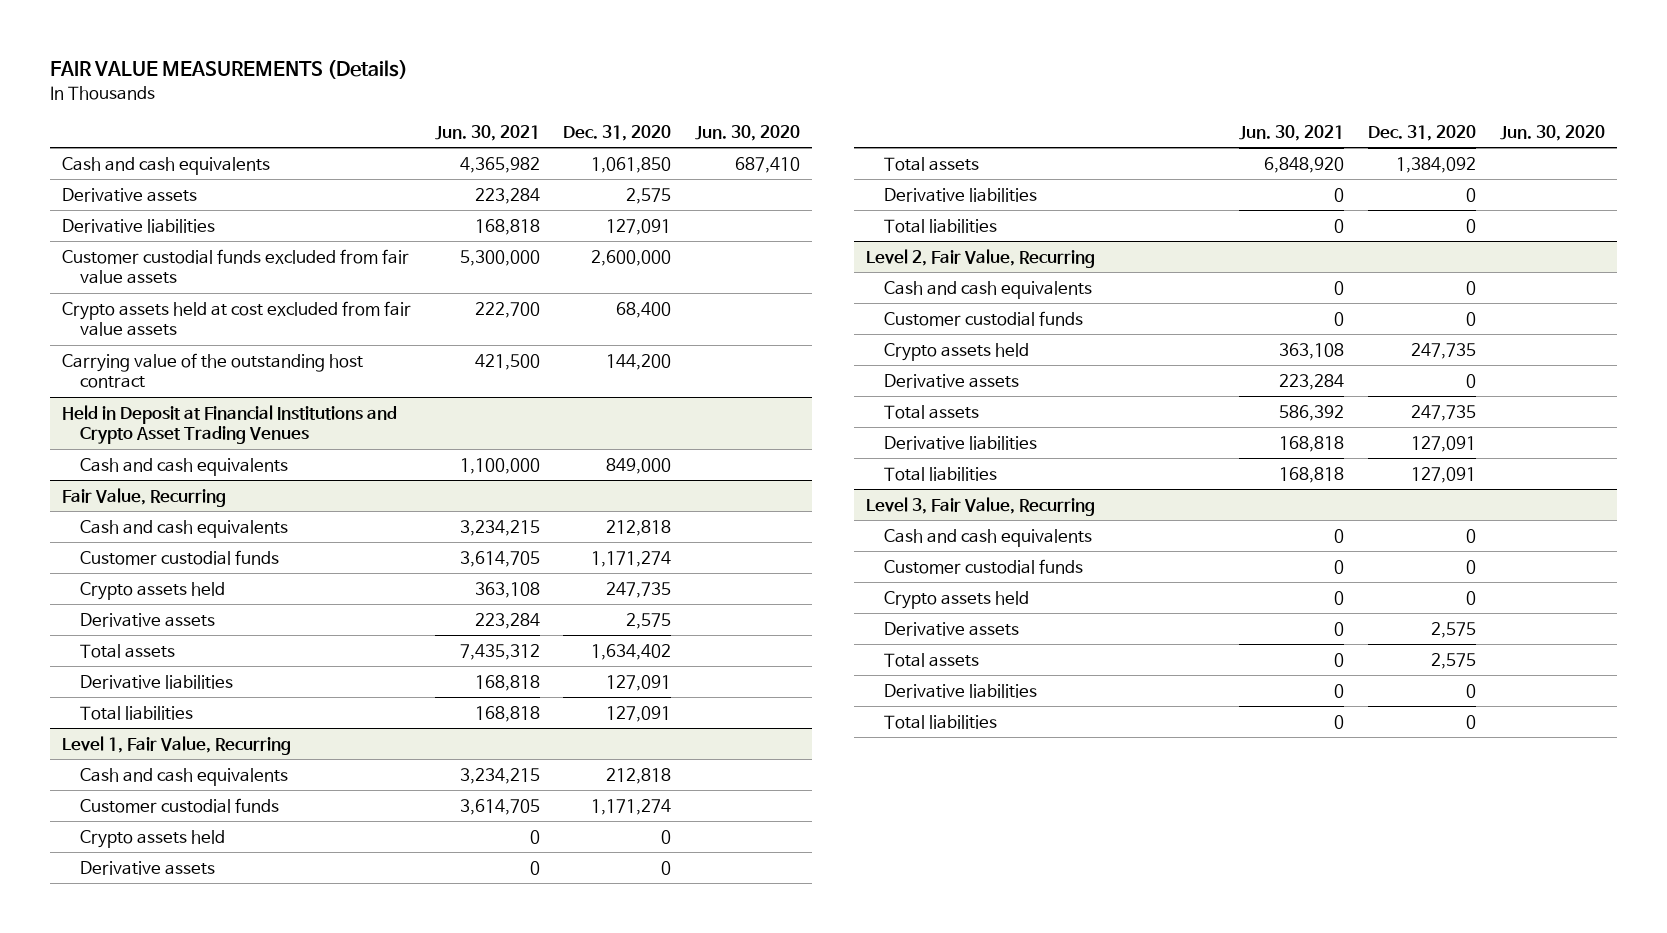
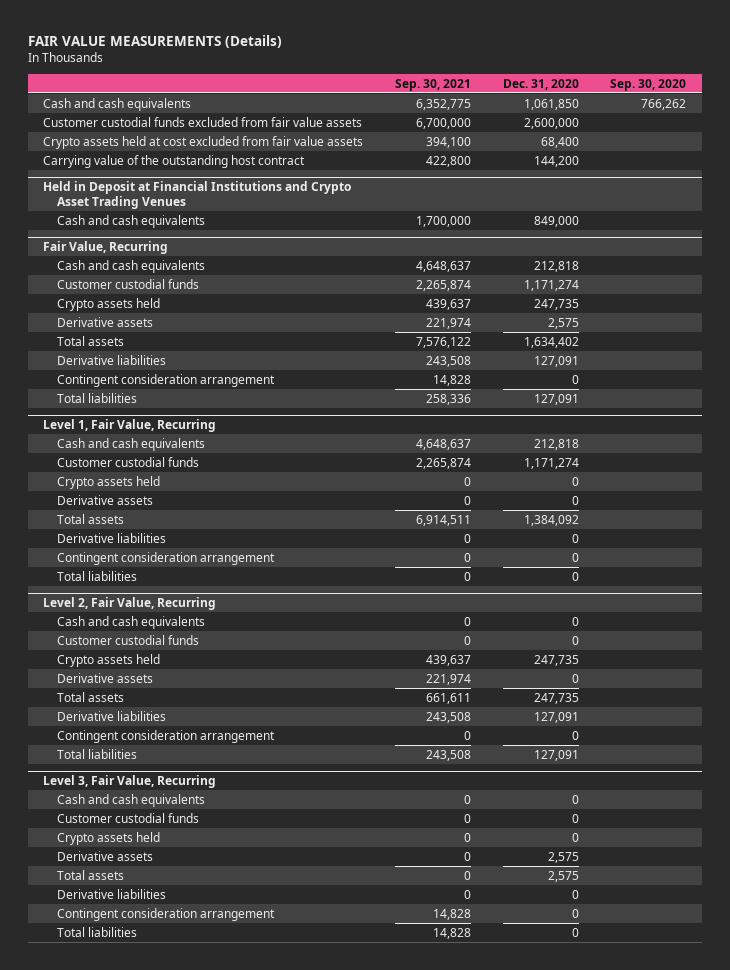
[434,124,540,141] Jun. 30, 2021 -> none
[695,124,801,141] Jun. 30, 2020 -> none
none -> [395,78,472,91] Sep. 30, 2021
none -> [610,78,687,91] Sep. 30, 2020
[61,187,197,202] Derivative assets -> none
[61,218,215,233] Derivative liabilities -> none
none -> [57,373,276,387] Contingent consideration arrangement
none -> [57,551,276,565] Contingent consideration arrangement
none -> [57,729,276,743] Contingent consideration arrangement
none -> [57,907,276,921] Contingent consideration arrangement

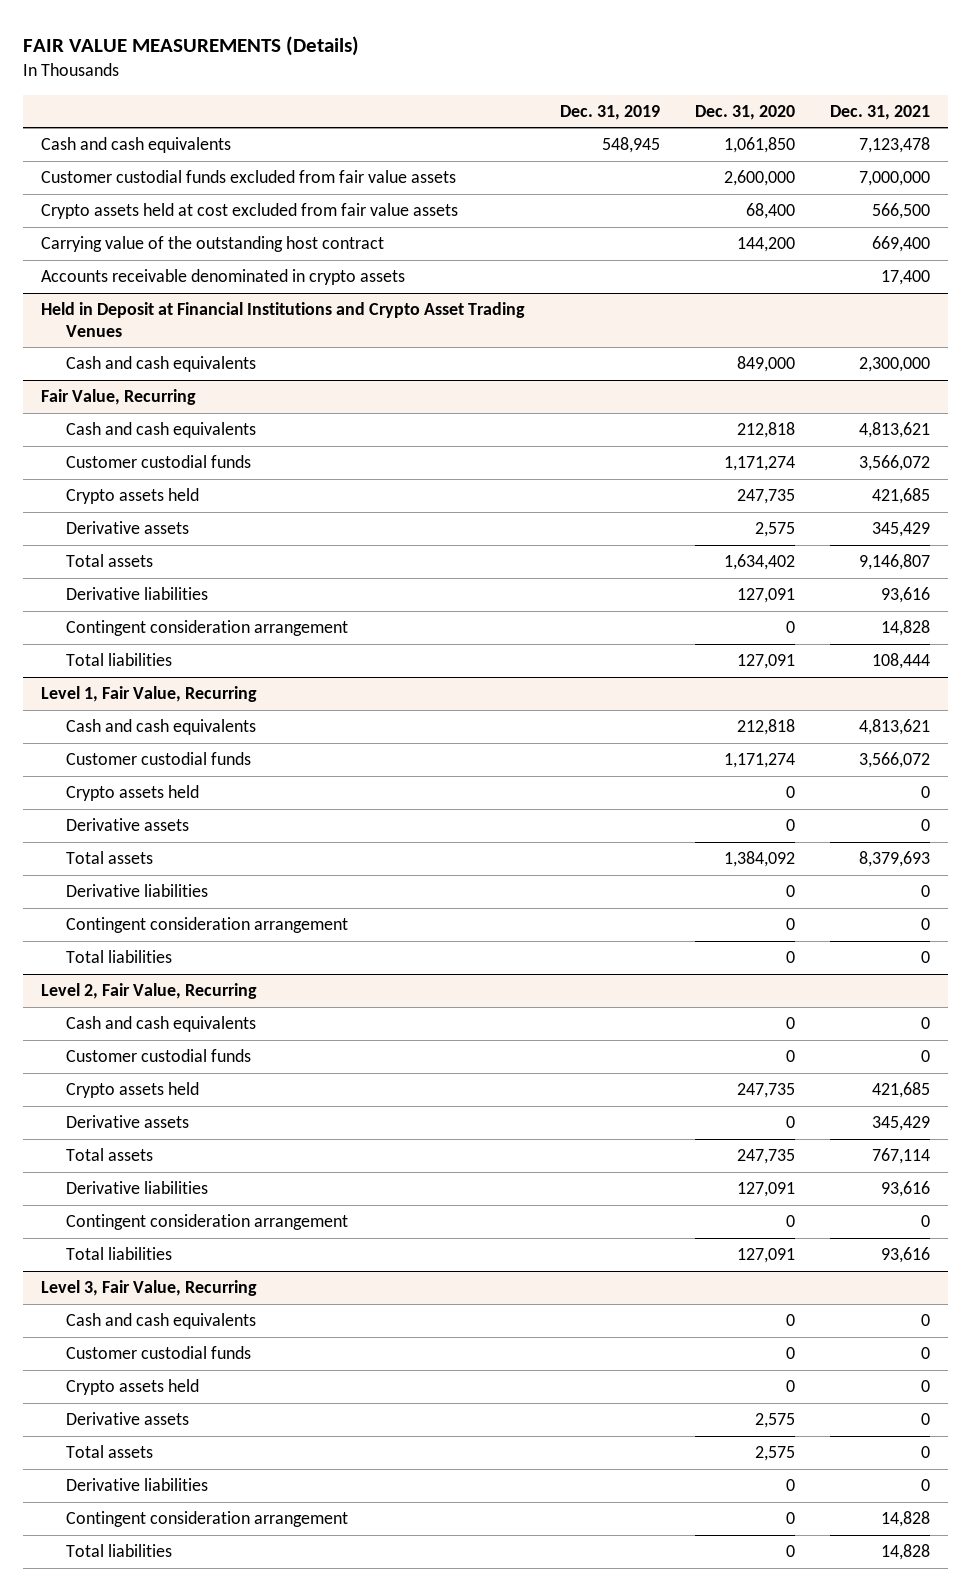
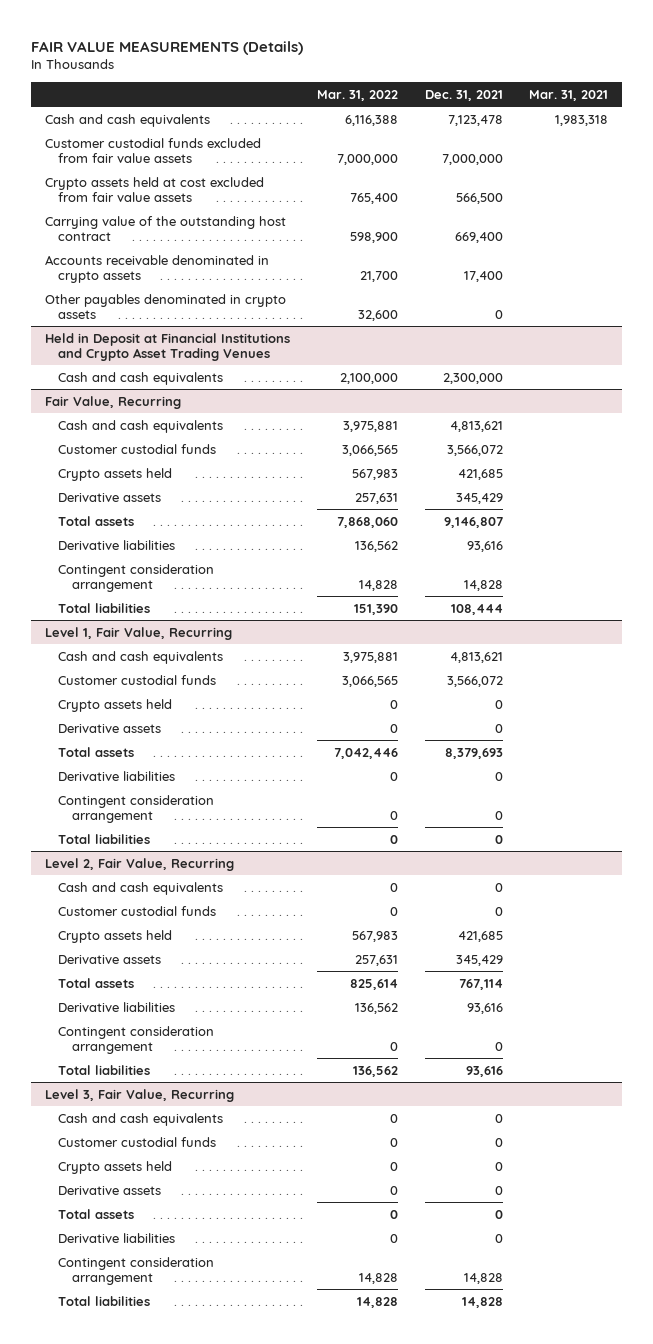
[560,104,661,120] Dec. 31, 2019 -> none
[695,104,796,120] Dec. 31, 2020 -> none
none -> [316,89,398,101] Mar. 31, 2022
none -> [529,89,609,101] Mar. 31, 2021
none -> [44,293,286,320] Other payables denominated in crypto assets

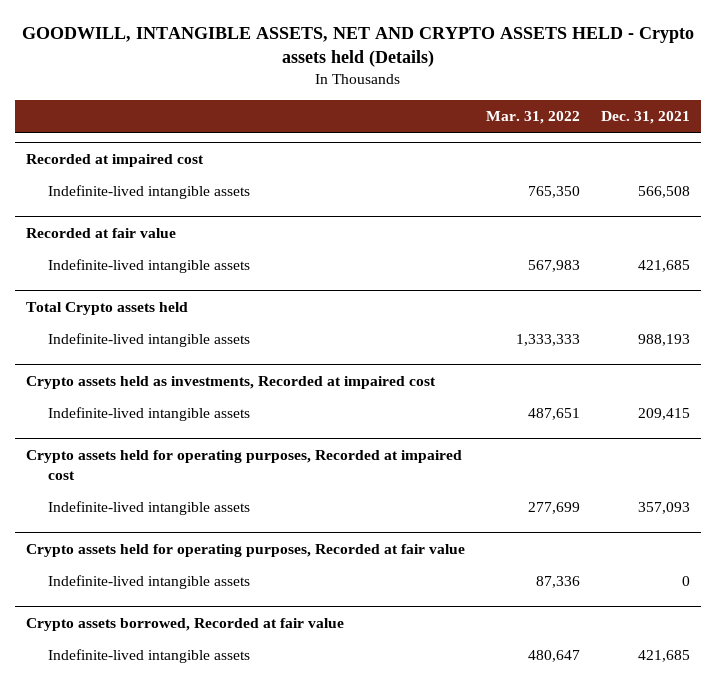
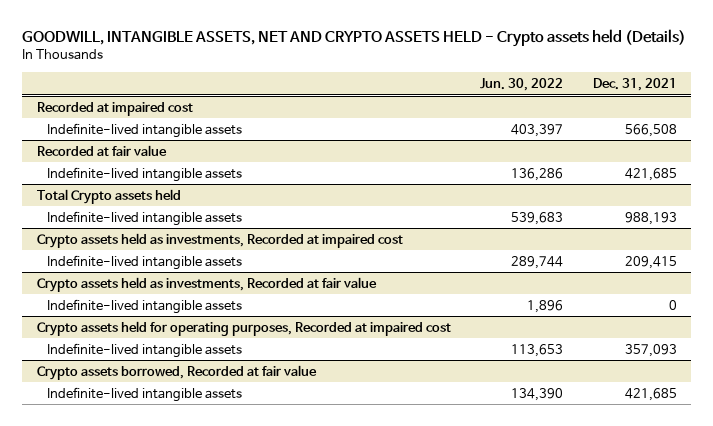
[485,111,580,125] Mar. 31, 2022 -> none
none -> [480,77,564,91] Jun. 30, 2022
none -> [36,276,377,292] Crypto assets held as investments, Recorded at fair value
none -> [46,298,242,314] Indefinite-lived intangible assets
[25,544,465,558] Crypto assets held for operating purposes, Recorded at fair value -> none
[48,575,251,590] Indefinite-lived intangible assets -> none

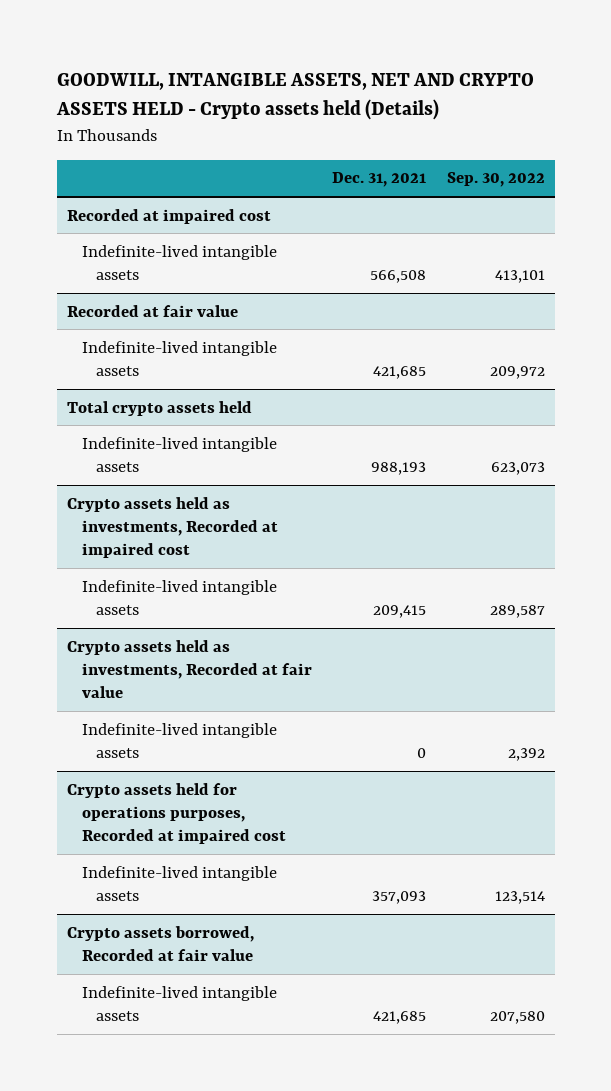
[480,77,564,91] Jun. 30, 2022 -> none
none -> [446,172,545,188] Sep. 30, 2022
[36,188,181,204] Total Crypto assets held -> [66,400,252,416] Total crypto assets held
[36,320,451,336] Crypto assets held for operating purposes, Recorded at impaired cost -> [66,782,286,844] Crypto assets held for operations purposes, Recorded at impaired cost

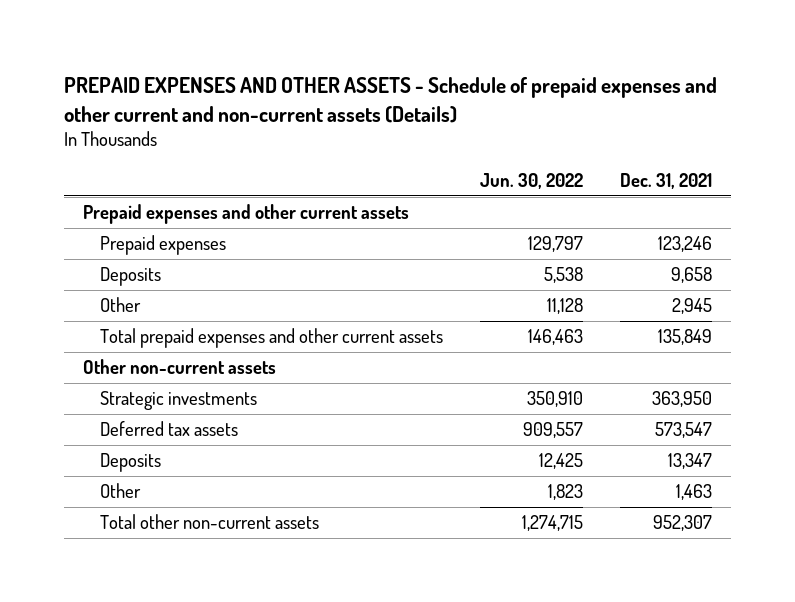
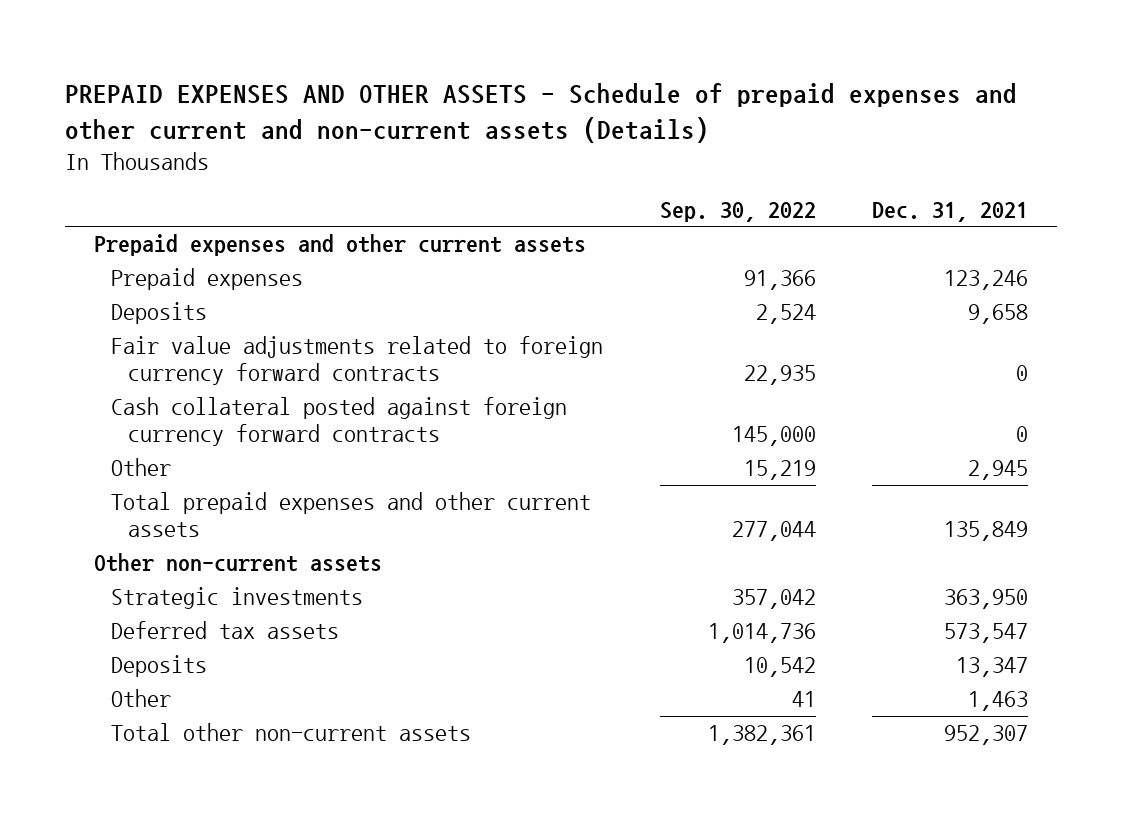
[480,172,584,189] Jun. 30, 2022 -> none
none -> [659,201,816,222] Sep. 30, 2022
none -> [110,336,603,386] Fair value adjustments related to foreign currency forward contracts
none -> [110,397,567,447] Cash collateral posted against foreign currency forward contracts

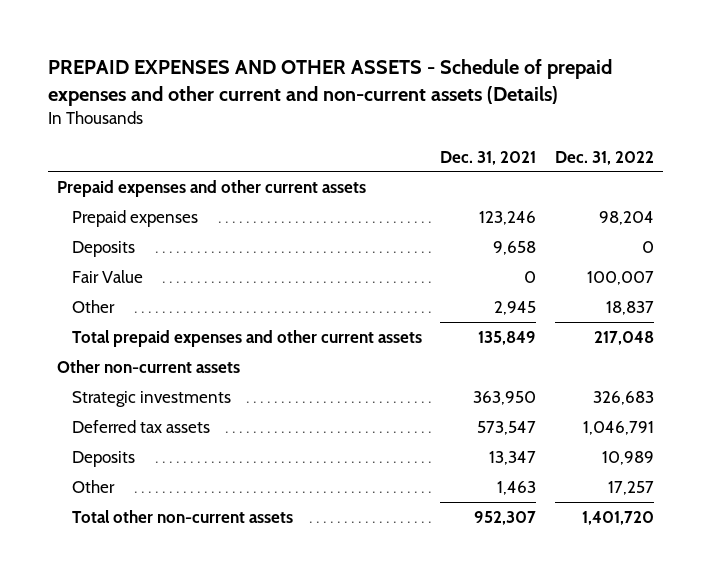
[659,201,816,222] Sep. 30, 2022 -> none
none -> [554,150,654,165] Dec. 31, 2022
[110,336,603,386] Fair value adjustments related to foreign currency forward contracts -> none
[110,397,567,447] Cash collateral posted against foreign currency forward contracts -> none
none -> [72,270,144,284] Fair Value

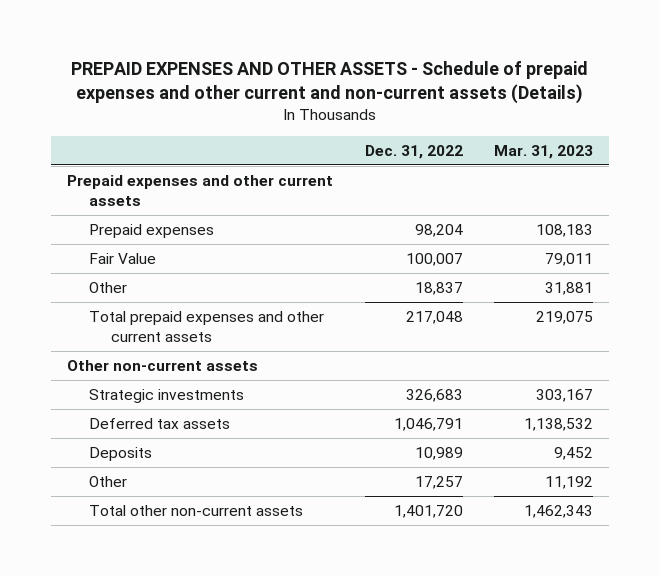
[440,150,537,165] Dec. 31, 2021 -> none
none -> [494,144,594,159] Mar. 31, 2023
[72,241,136,258] Deposits -> none

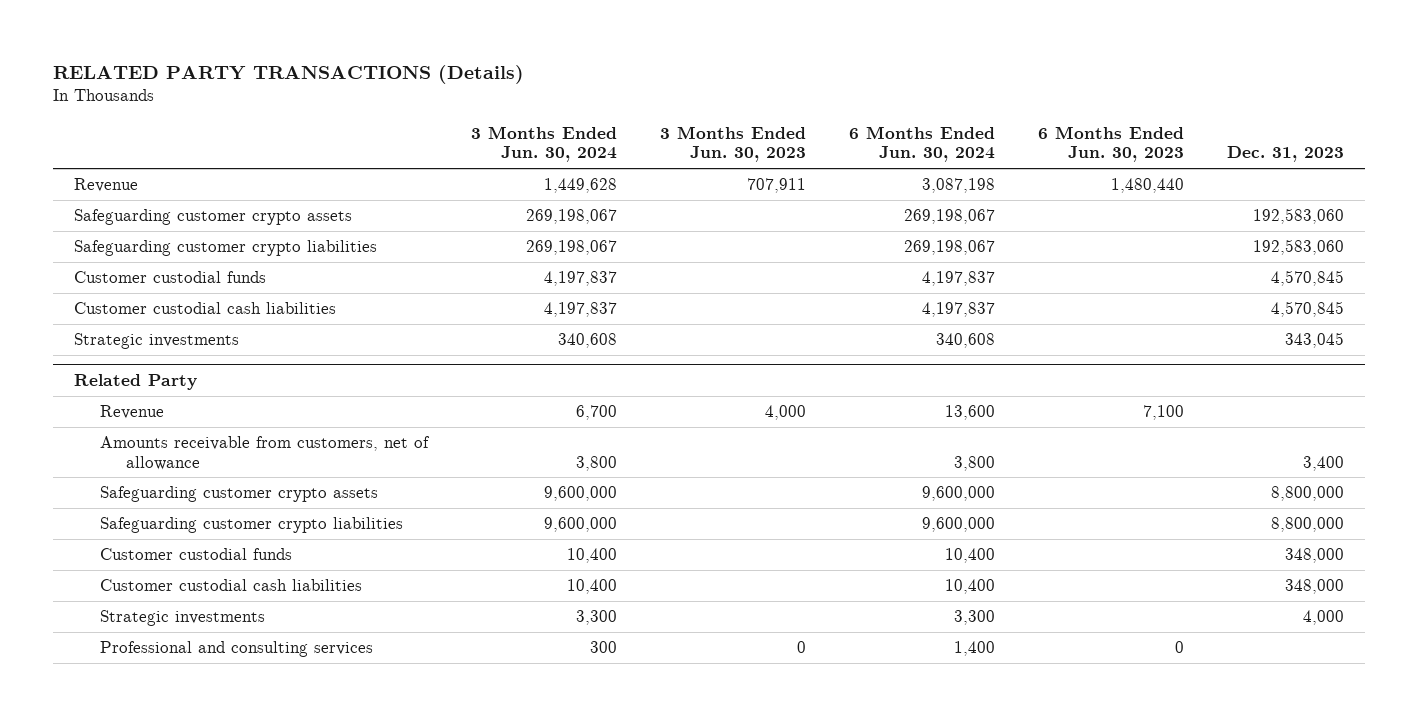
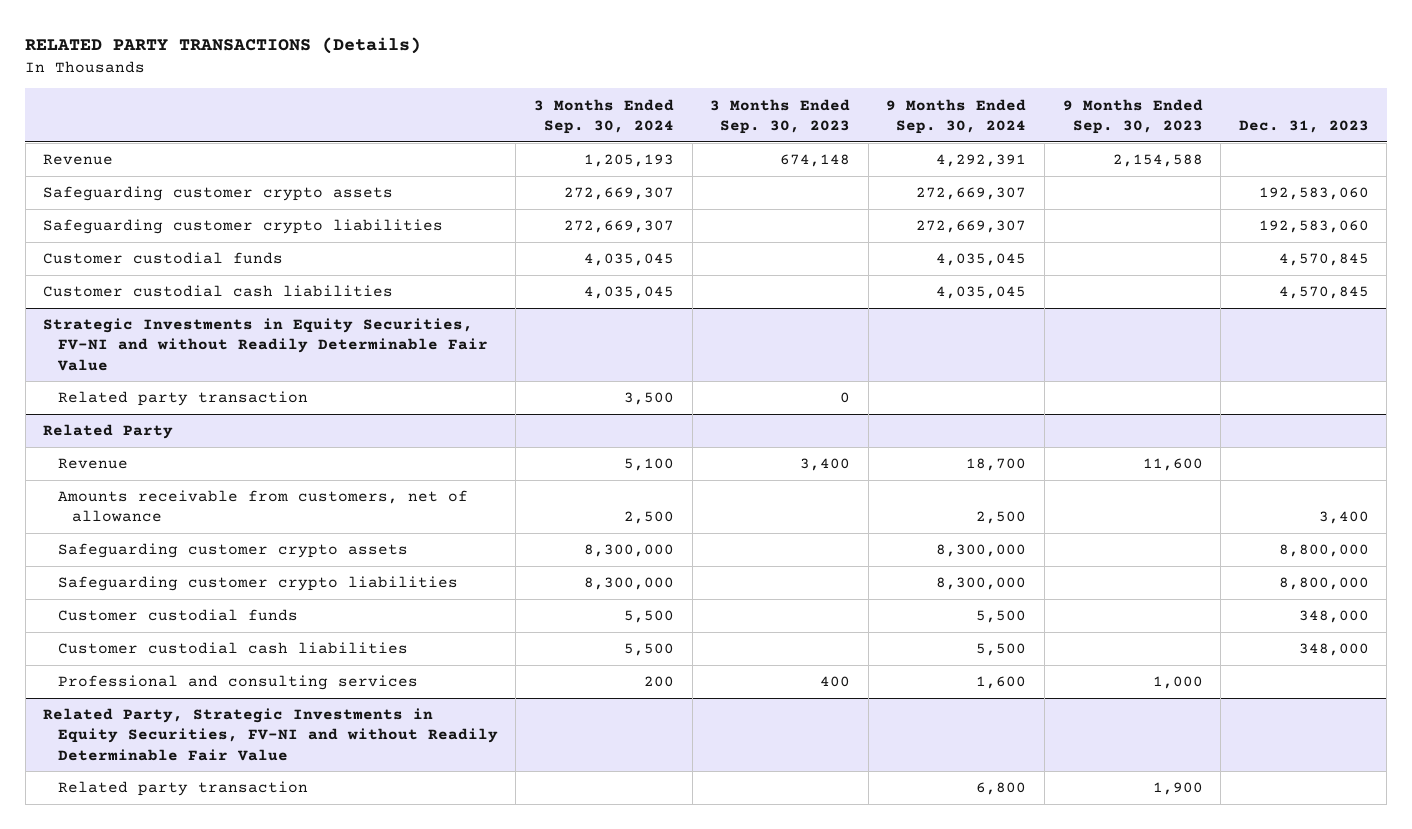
[471,126,618,163] 3 Months Ended Jun. 30, 2024 -> none
[659,126,806,163] 3 Months Ended Jun. 30, 2023 -> none
[848,126,995,163] 6 Months Ended Jun. 30, 2024 -> none
[1037,126,1184,163] 6 Months Ended Jun. 30, 2023 -> none
none -> [533,98,674,134] 3 Months Ended Sep. 30, 2024
none -> [710,98,851,134] 3 Months Ended Sep. 30, 2023
none -> [886,98,1027,134] 9 Months Ended Sep. 30, 2024
none -> [1062,98,1203,134] 9 Months Ended Sep. 30, 2023
[74,333,240,350] Strategic investments -> none
none -> [43,318,488,371] Strategic Investments in Equity Securities, FV-NI and without Readily Determinable Fair Value
none -> [57,391,308,407] Related party transaction
[100,610,266,627] Strategic investments -> none
none -> [43,708,498,761] Related Party, Strategic Investments in Equity Securities, FV-NI and without Readily Determinable Fair Value
none -> [57,781,308,797] Related party transaction

